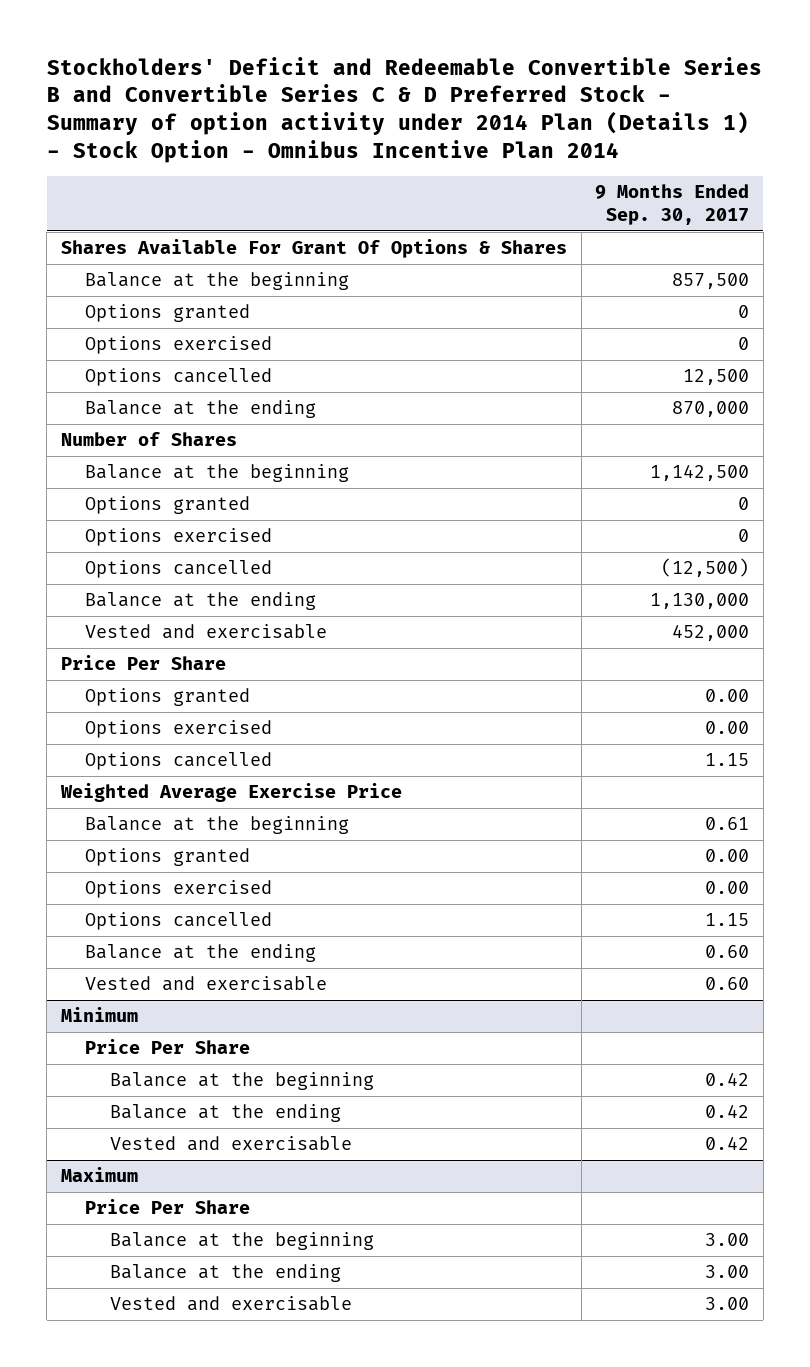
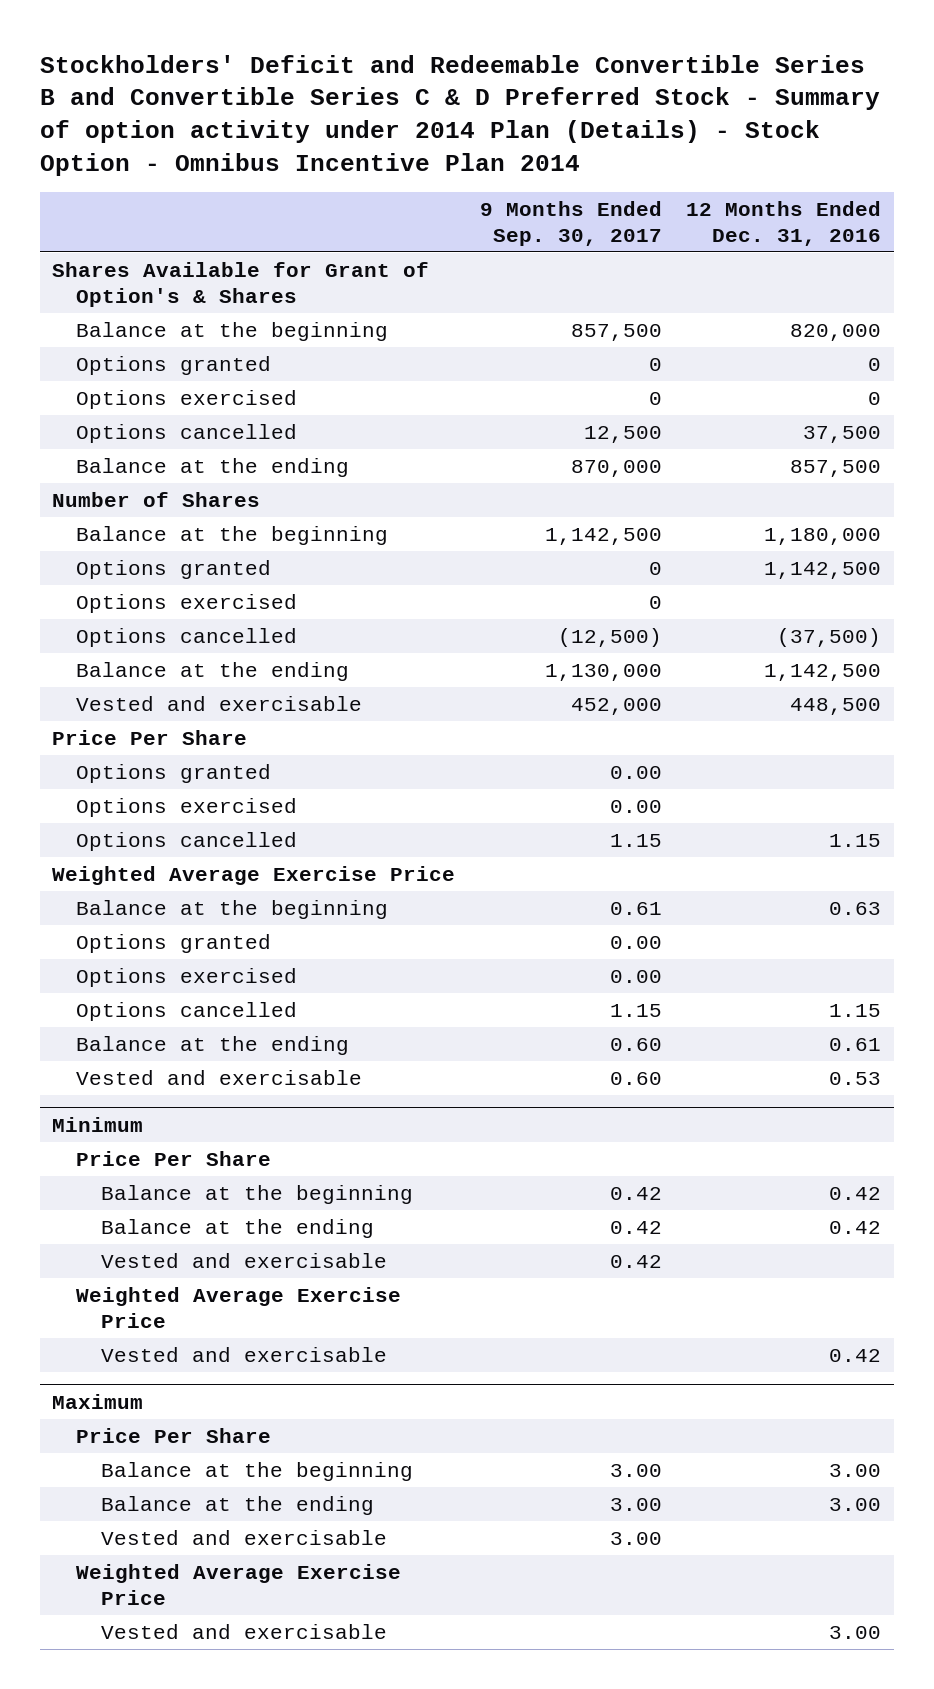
[46,56,762,163] Stockholders' Deficit and Redeemable Convertible Series B and Convertible Series C & D Preferred Stock - Summary of option activity under 2014 Plan (Details 1) - Stock Option - Omnibus Incentive Plan 2014 -> [39,54,880,176] Stockholders' Deficit and Redeemable Convertible Series B and Convertible Series C & D Preferred Stock - Summary of option activity under 2014 Plan (Details) - Stock Option - Omnibus Incentive Plan 2014
none -> [686,201,882,246] 12 Months Ended Dec. 31, 2016
[60,239,567,259] Shares Available For Grant Of Options & Shares -> [52,261,430,307] Shares Available for Grant of Option's & Shares
none -> [76,1286,402,1328] Weighted Average Exercise Price
none -> [100,1346,387,1362] Vested and exercisable
none -> [76,1563,402,1605] Weighted Average Exercise Price
none -> [100,1623,387,1639] Vested and exercisable

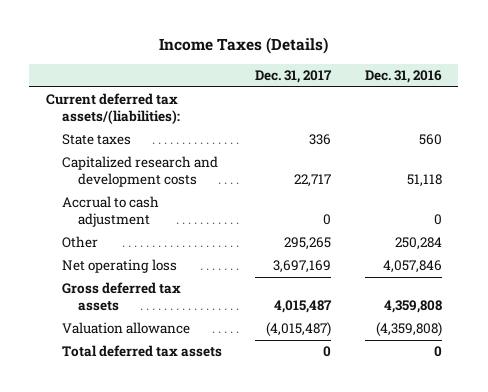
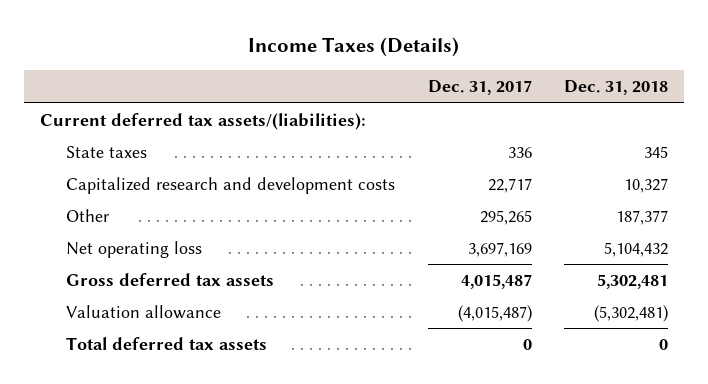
[364,70,442,84] Dec. 31, 2016 -> none
none -> [563,80,668,96] Dec. 31, 2018
[62,196,160,228] Accrual to cash adjustment -> none

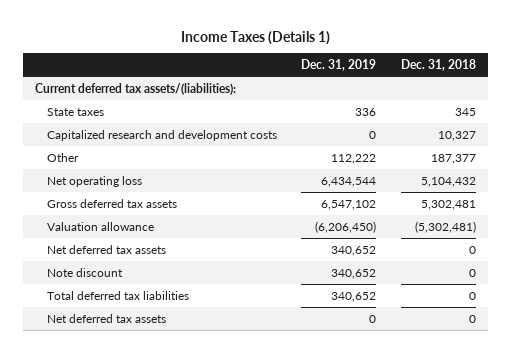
[248,37,460,58] Income Taxes (Details) -> [180,30,330,45] Income Taxes (Details 1)
[427,80,532,96] Dec. 31, 2017 -> none
none -> [301,59,377,72] Dec. 31, 2019
[66,336,268,350] Total deferred tax assets -> [46,244,166,254] Net deferred tax assets
none -> [46,267,123,277] Note discount
none -> [46,290,189,300] Total deferred tax liabilities
none -> [46,313,166,323] Net deferred tax assets

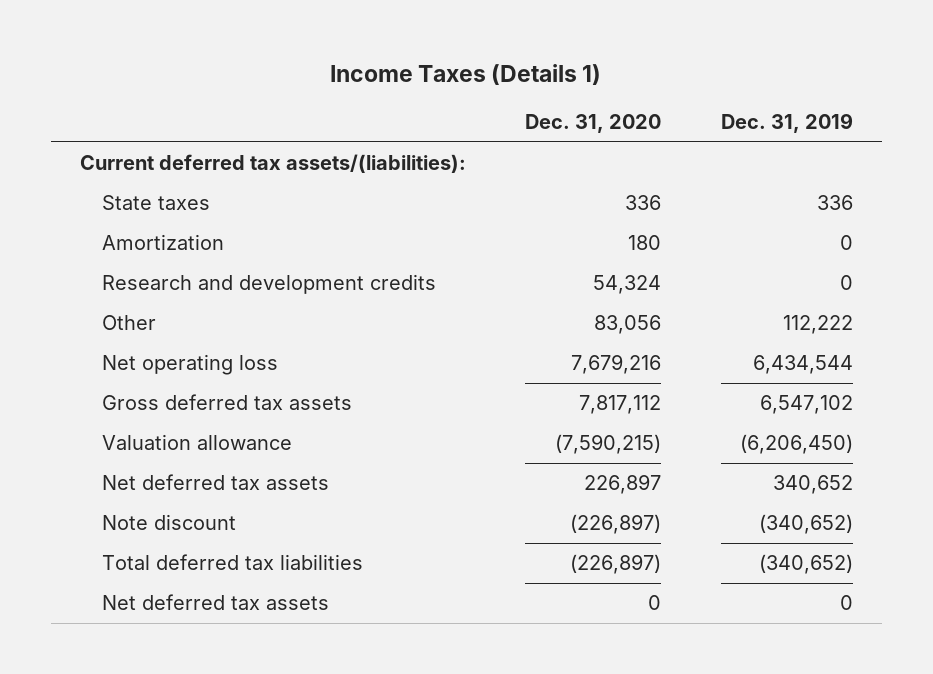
[400,59,476,72] Dec. 31, 2018 -> none
none -> [525,113,662,133] Dec. 31, 2020
none -> [101,234,224,251] Amortization
[46,129,277,141] Capitalized research and development costs -> [101,274,436,295] Research and development credits
[331,268,377,279] 340,652 -> [758,514,853,535] (340,652)
[331,291,377,302] 340,652 -> [758,554,853,575] (340,652)

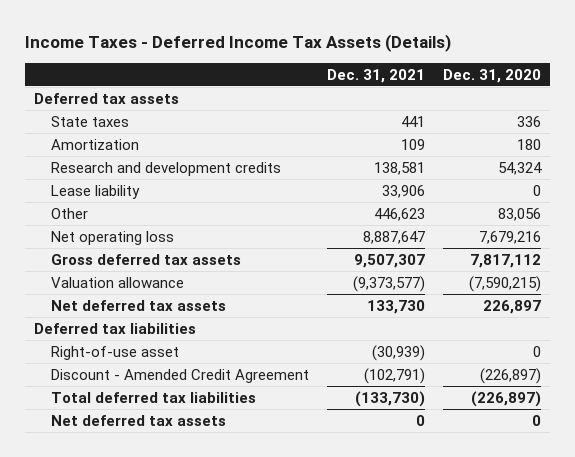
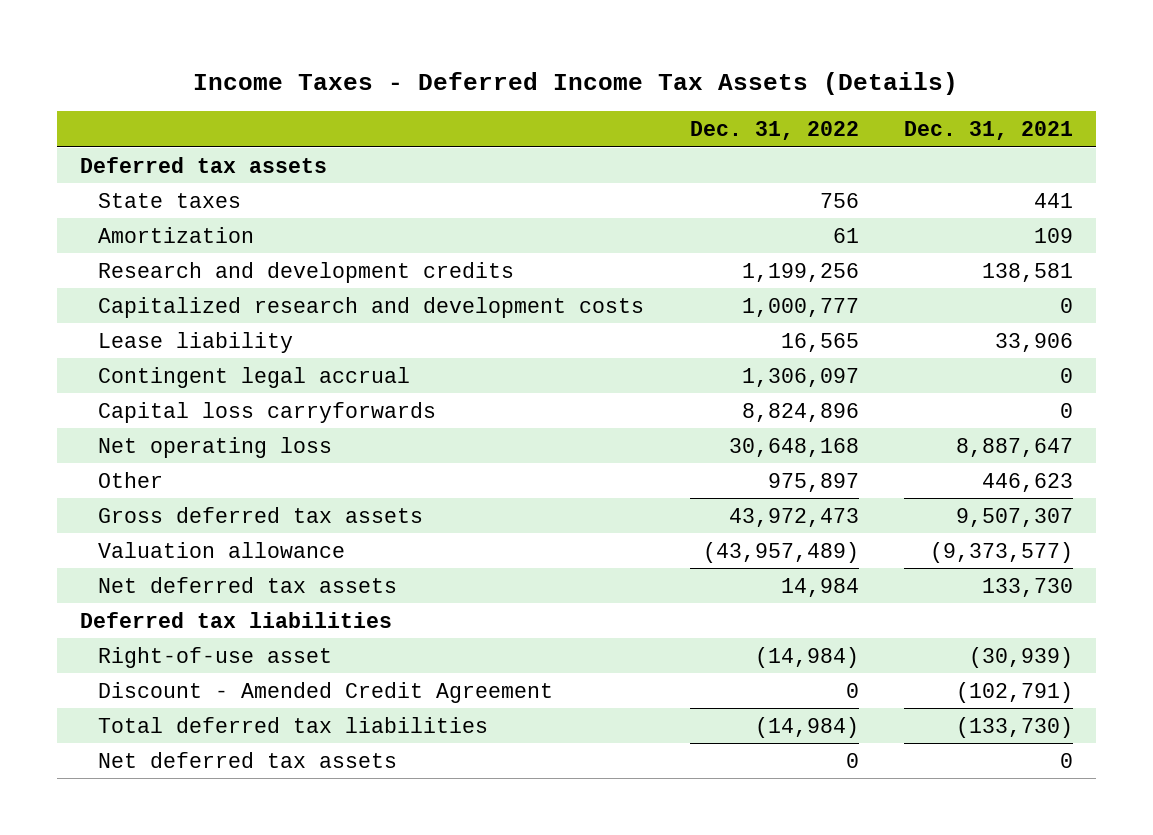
[443,68,542,83] Dec. 31, 2020 -> none
none -> [689,120,859,140] Dec. 31, 2022
none -> [98,296,645,318] Capitalized research and development costs
none -> [98,366,411,388] Contingent legal accrual
none -> [98,401,437,423] Capital loss carryforwards
[51,207,89,219] Other -> [98,471,164,488] Other

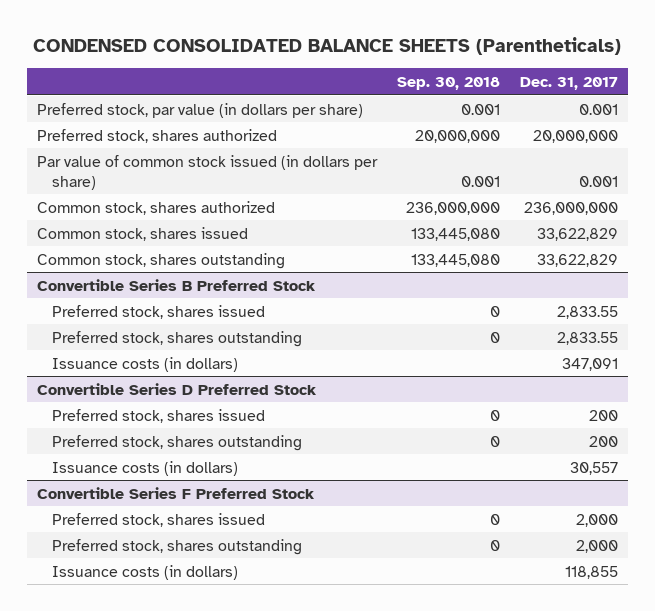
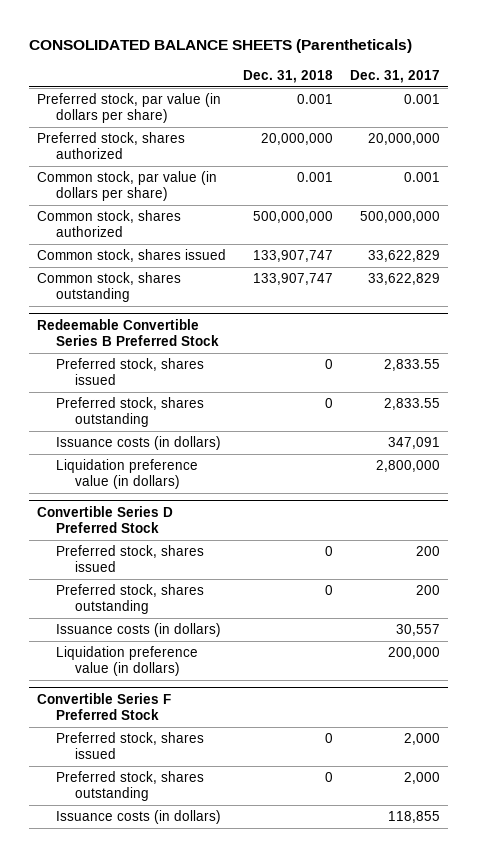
[33,37,622,56] CONDENSED CONSOLIDATED BALANCE SHEETS (Parentheticals) -> [29,39,413,54] CONSOLIDATED BALANCE SHEETS (Parentheticals)
[396,77,500,91] Sep. 30, 2018 -> none
none -> [243,69,334,83] Dec. 31, 2018
[37,154,379,190] Par value of common stock issued (in dollars per share) -> [37,171,218,201] Common stock, par value (in dollars per share)
[523,201,618,215] 236,000,000 -> [359,211,440,224] 500,000,000
[37,278,317,291] Convertible Series B Preferred Stock -> [37,319,220,346] Redeemable Convertible Series B Preferred Stock
none -> [56,459,199,489] Liquidation preference value (in dollars)
none -> [56,646,199,676] Liquidation preference value (in dollars)

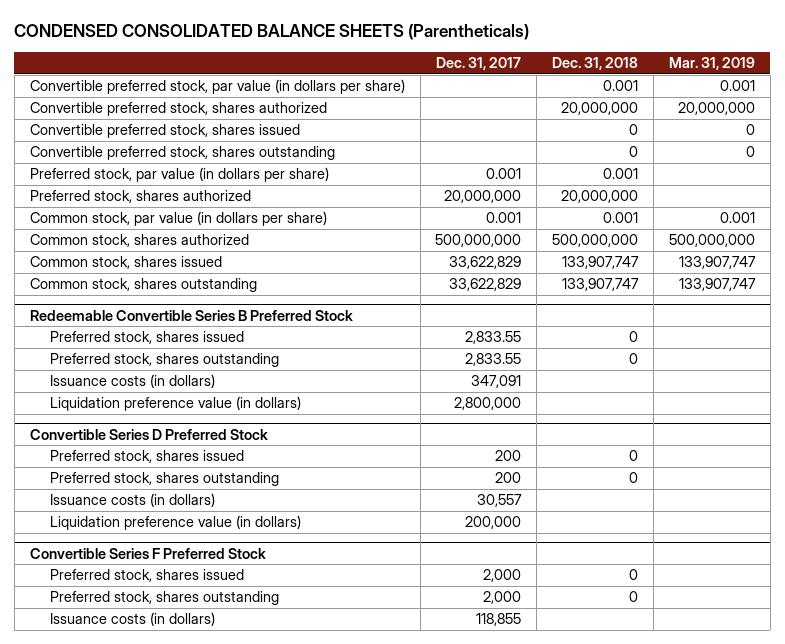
[29,39,413,54] CONSOLIDATED BALANCE SHEETS (Parentheticals) -> [14,24,530,41] CONDENSED CONSOLIDATED BALANCE SHEETS (Parentheticals)
none -> [668,57,755,71] Mar. 31, 2019
none -> [29,79,405,95] Convertible preferred stock, par value (in dollars per share)
none -> [29,102,327,117] Convertible preferred stock, shares authorized
none -> [29,124,300,139] Convertible preferred stock, shares issued
none -> [29,146,335,161] Convertible preferred stock, shares outstanding

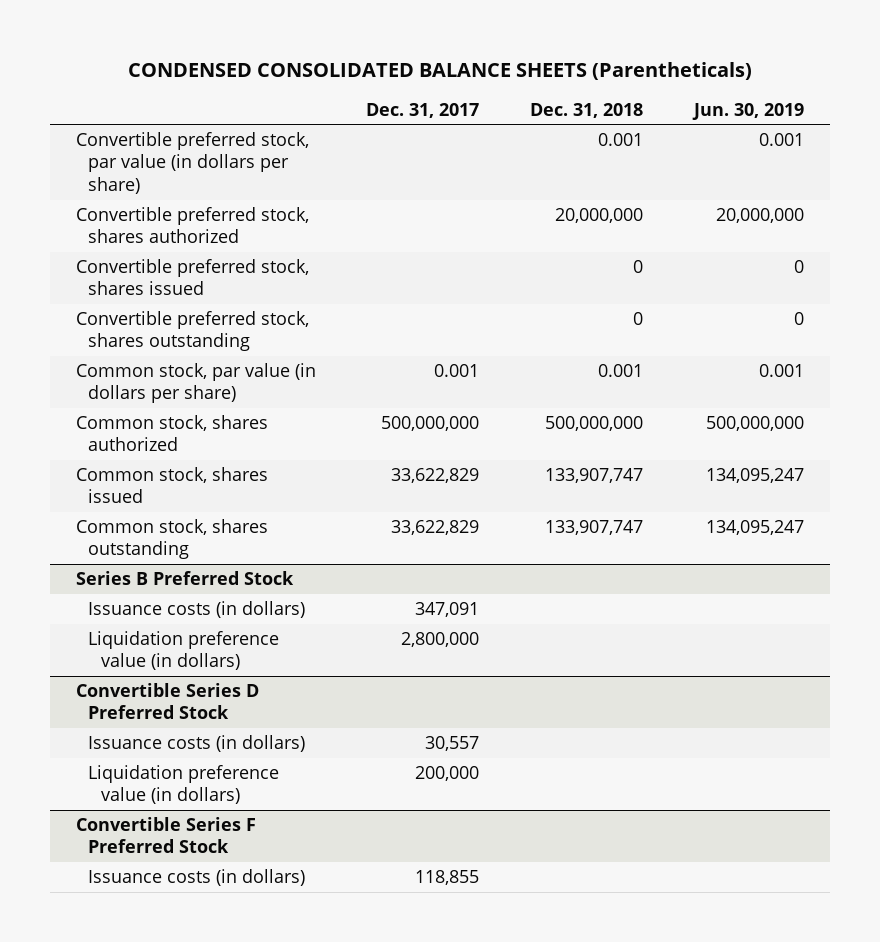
[668,57,755,71] Mar. 31, 2019 -> none
none -> [692,102,805,120] Jun. 30, 2019
[29,167,329,183] Preferred stock, par value (in dollars per share) -> none
[29,190,251,204] Preferred stock, shares authorized -> none
[50,331,245,345] Preferred stock, shares issued -> none
[50,353,280,368] Preferred stock, shares outstanding -> none
[29,309,353,321] Redeemable Convertible Series B Preferred Stock -> [75,571,294,586] Series B Preferred Stock
[50,450,245,464] Preferred stock, shares issued -> none
[50,472,280,487] Preferred stock, shares outstanding -> none
[50,569,245,583] Preferred stock, shares issued -> none
[50,591,280,606] Preferred stock, shares outstanding -> none

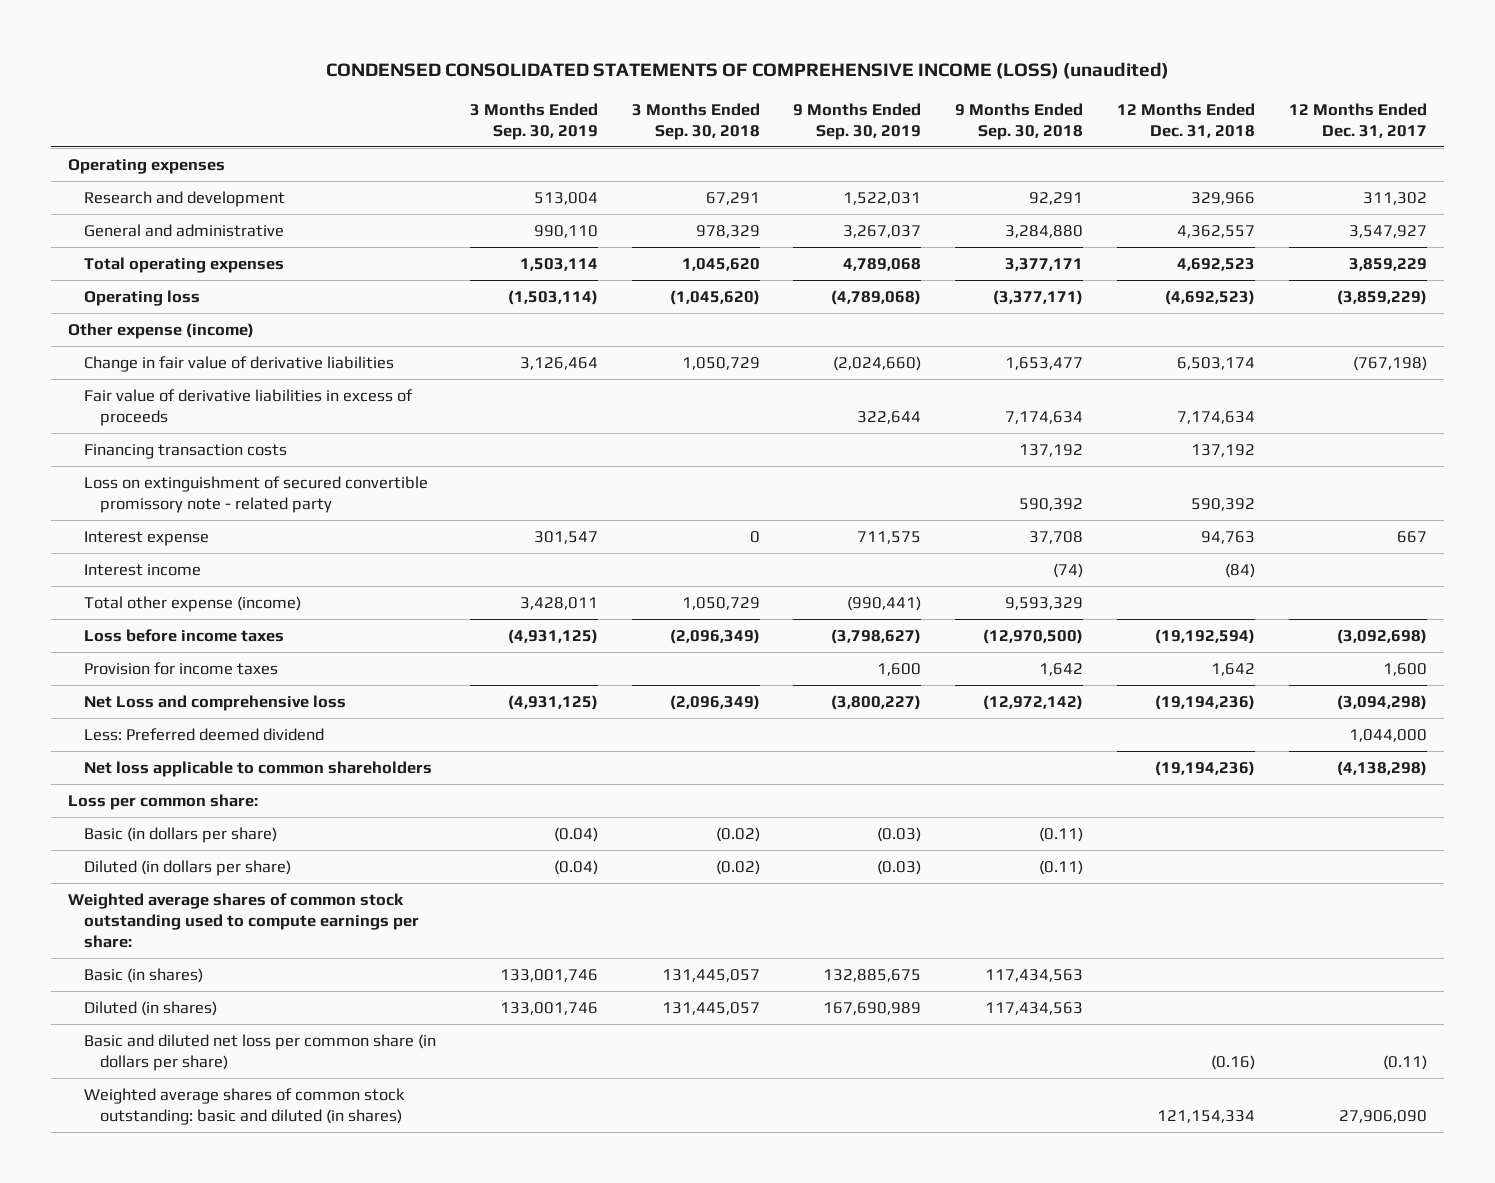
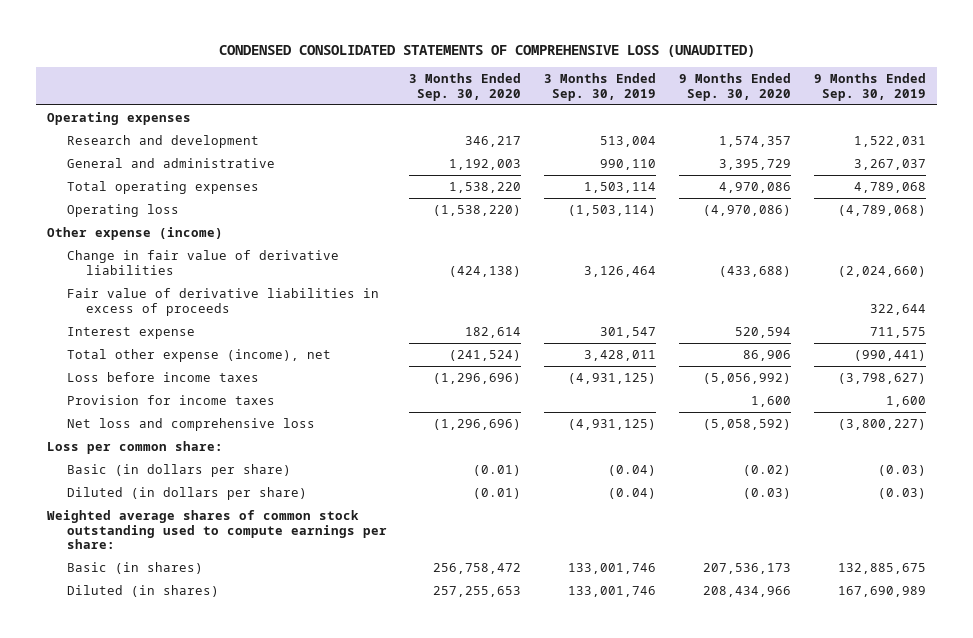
[325,62,1169,80] CONDENSED CONSOLIDATED STATEMENTS OF COMPREHENSIVE INCOME (LOSS) (unaudited) -> [218,44,755,57] CONDENSED CONSOLIDATED STATEMENTS OF COMPREHENSIVE LOSS (UNAUDITED)
[631,102,760,140] 3 Months Ended Sep. 30, 2018 -> none
[955,102,1084,140] 9 Months Ended Sep. 30, 2018 -> none
[1117,102,1256,138] 12 Months Ended Dec. 31, 2018 -> none
[1289,102,1428,138] 12 Months Ended Dec. 31, 2017 -> none
none -> [409,73,522,101] 3 Months Ended Sep. 30, 2020
none -> [679,73,792,101] 9 Months Ended Sep. 30, 2020
[83,443,287,459] Financing transaction costs -> none
[83,475,428,513] Loss on extinguishment of secured convertible promissory note - related party -> none
[83,563,201,576] Interest income -> none
[83,595,301,612] Total other expense (income) -> [66,348,331,362] Total other expense (income), net
[83,727,324,741] Less: Preferred deemed dividend -> none
[83,760,432,777] Net loss applicable to common shareholders -> none
[83,694,346,711] Net Loss and comprehensive loss -> [66,417,315,431] Net loss and comprehensive loss
[83,1033,436,1071] Basic and diluted net loss per common share (in dollars per share) -> none
[83,1087,405,1125] Weighted average shares of common stock outstanding: basic and diluted (in shares) -> none

